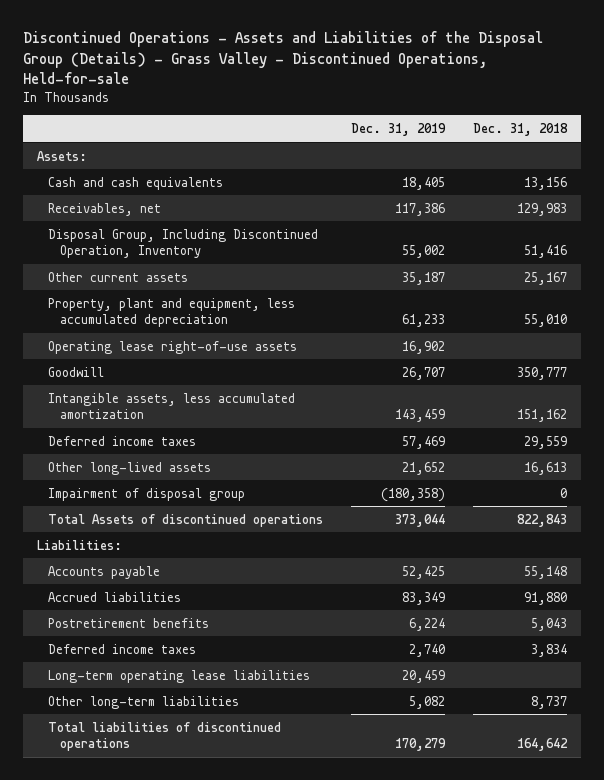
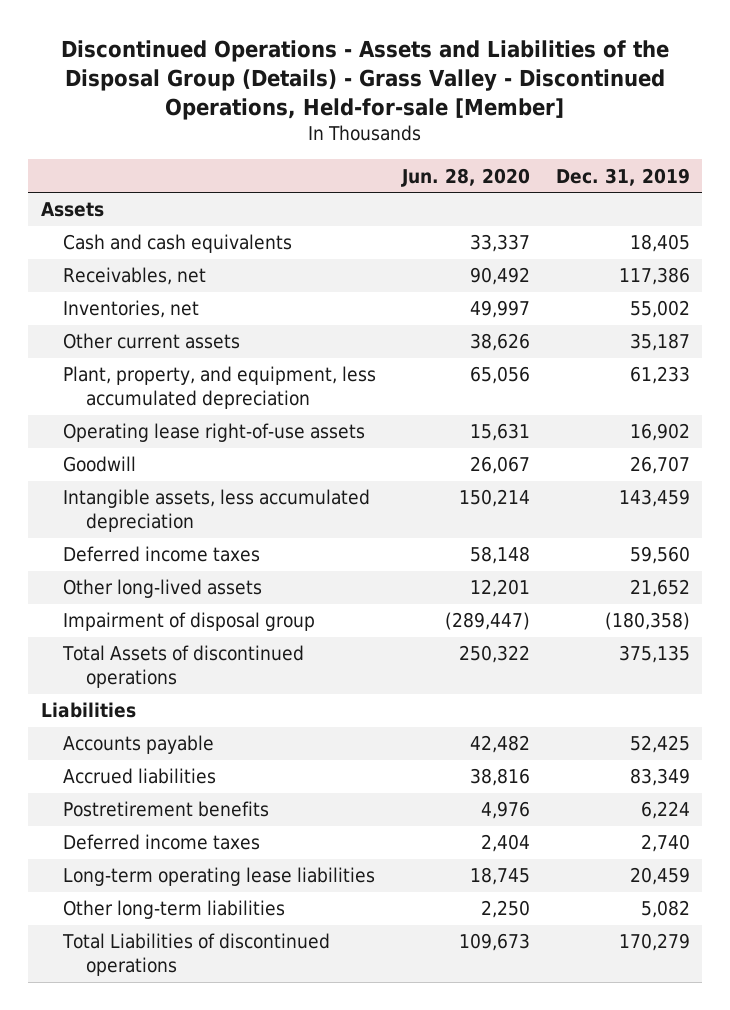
[22,31,543,85] Discontinued Operations - Assets and Liabilities of the Disposal Group (Details) - Grass Valley - Discontinued Operations, Held-for-sale -> [61,40,670,121] Discontinued Operations - Assets and Liabilities of the Disposal Group (Details) - Grass Valley - Discontinued Operations, Held-for-sale [Member]
[473,122,569,136] Dec. 31, 2018 -> none
none -> [401,167,531,187] Jun. 28, 2020
[36,150,87,161] Assets: -> [40,202,104,218] Assets
[48,228,319,259] Disposal Group, Including Discontinued Operation, Inventory -> [63,300,200,319] Inventories, net
[48,297,296,328] Property, plant and equipment, less accumulated depreciation -> [63,366,377,410] Plant, property, and equipment, less accumulated depreciation
[48,392,296,420] Intangible assets, less accumulated amortization -> [63,489,371,533] Intangible assets, less accumulated depreciation
[402,435,446,449] 57,469 -> [629,546,690,565] 59,560
[395,513,446,527] 373,044 -> [618,645,690,664] 375,135
[36,539,122,550] Liabilities: -> [40,702,136,719] Liabilities
[48,721,282,752] Total liabilities of discontinued operations -> [62,933,331,977] Total Liabilities of discontinued operations

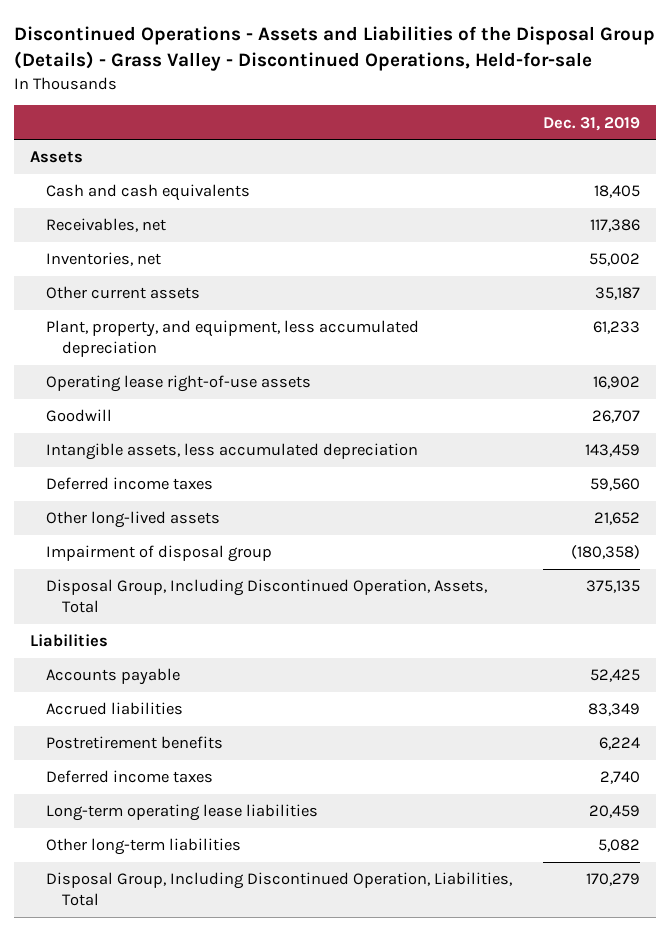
[61,40,670,121] Discontinued Operations - Assets and Liabilities of the Disposal Group (Details) - Grass Valley - Discontinued Operations, Held-for-sale [Member] -> [14,26,656,72] Discontinued Operations - Assets and Liabilities of the Disposal Group (Details) - Grass Valley - Discontinued Operations, Held-for-sale
[401,167,531,187] Jun. 28, 2020 -> none
[62,645,305,689] Total Assets of discontinued operations -> [45,579,487,614] Disposal Group, Including Discontinued Operation, Assets, Total
[62,933,331,977] Total Liabilities of discontinued operations -> [45,872,512,907] Disposal Group, Including Discontinued Operation, Liabilities, Total

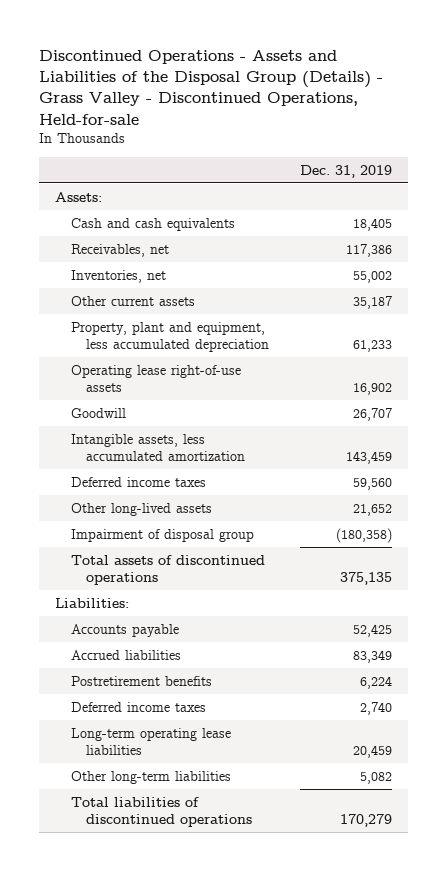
[29,151,83,164] Assets -> [54,191,102,202] Assets:
[45,320,419,358] Plant, property, and equipment, less accumulated depreciation -> [70,321,270,352] Property, plant and equipment, less accumulated depreciation
[45,443,418,461] Intangible assets, less accumulated depreciation -> [70,433,246,461] Intangible assets, less accumulated amortization
[45,579,487,614] Disposal Group, Including Discontinued Operation, Assets, Total -> [70,554,265,585] Total assets of discontinued operations
[29,634,108,648] Liabilities -> [54,597,129,608] Liabilities:
[45,872,512,907] Disposal Group, Including Discontinued Operation, Liabilities, Total -> [70,796,253,827] Total liabilities of discontinued operations

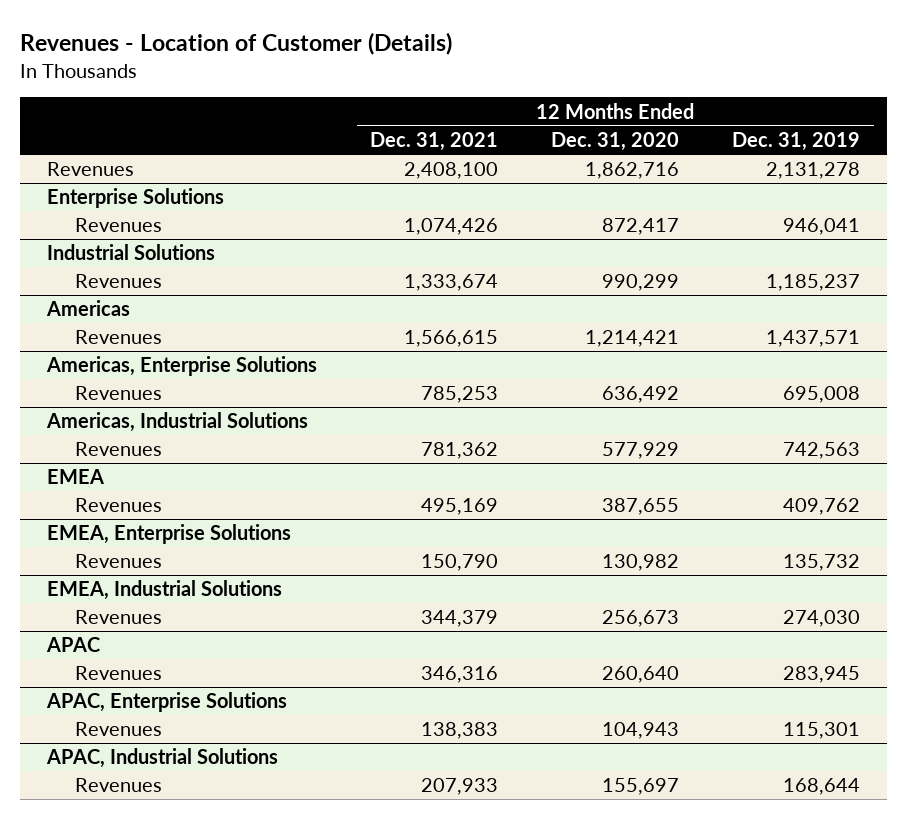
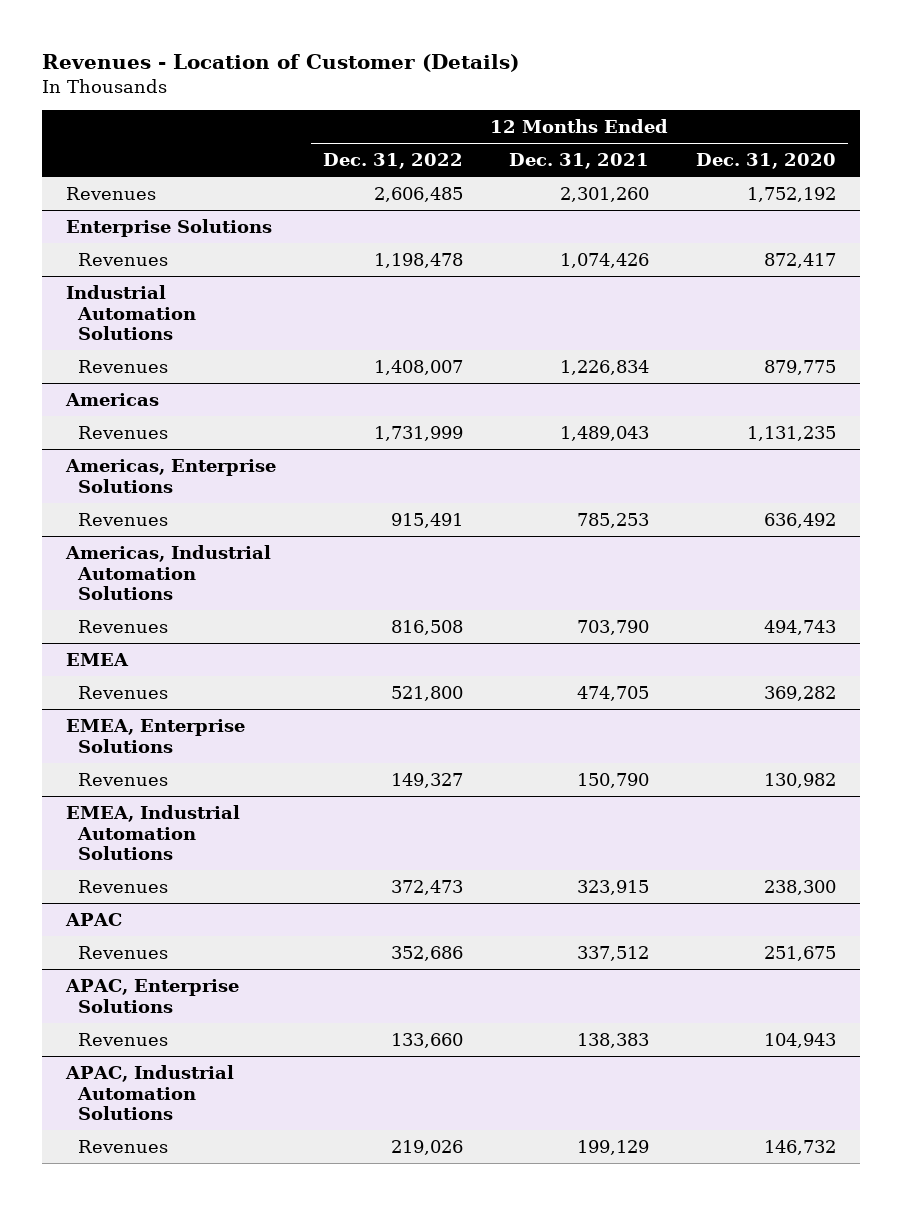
[732,132,861,152] Dec. 31, 2019 -> none
none -> [322,153,463,170] Dec. 31, 2022
[403,162,498,180] 2,408,100 -> [560,186,650,202] 2,301,260
[585,162,680,180] 1,862,716 -> [747,186,837,202] 1,752,192
[46,244,215,261] Industrial Solutions -> [65,284,197,341] Industrial Automation Solutions
[403,274,498,292] 1,333,674 -> [560,359,650,375] 1,226,834
[602,274,680,292] 990,299 -> [764,359,837,375] 879,775
[403,330,498,348] 1,566,615 -> [560,425,650,441] 1,489,043
[585,330,680,348] 1,214,421 -> [747,425,837,441] 1,131,235
[45,412,308,433] Americas, Industrial Solutions -> [64,544,271,601] Americas, Industrial Automation Solutions
[420,442,498,460] 781,362 -> [577,619,650,635] 703,790
[602,442,680,460] 577,929 -> [764,619,837,635] 494,743
[420,498,498,516] 495,169 -> [577,685,650,701] 474,705
[602,498,680,516] 387,655 -> [764,685,837,701] 369,282
[46,580,282,601] EMEA, Industrial Solutions -> [65,804,240,861] EMEA, Industrial Automation Solutions
[420,610,498,628] 344,379 -> [577,879,650,895] 323,915
[602,610,680,628] 256,673 -> [764,879,837,895] 238,300
[420,666,498,684] 346,316 -> [577,945,650,961] 337,512
[602,666,680,684] 260,640 -> [764,945,837,961] 251,675
[45,748,278,769] APAC, Industrial Solutions -> [64,1064,234,1121] APAC, Industrial Automation Solutions
[420,778,498,796] 207,933 -> [577,1139,650,1155] 199,129
[602,778,680,796] 155,697 -> [764,1139,837,1155] 146,732

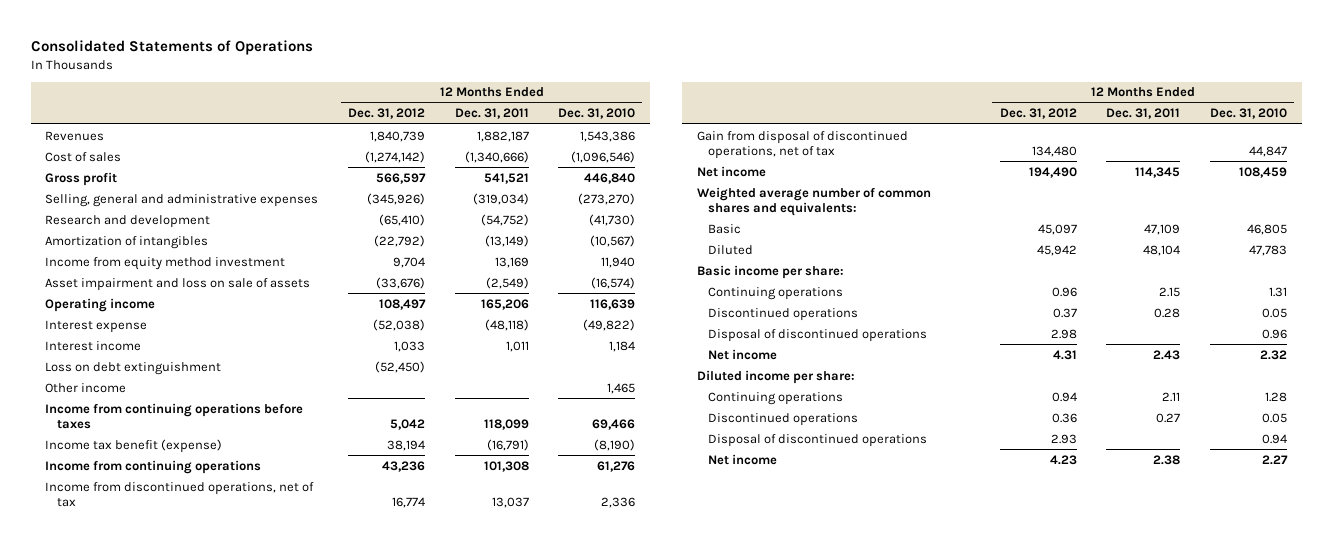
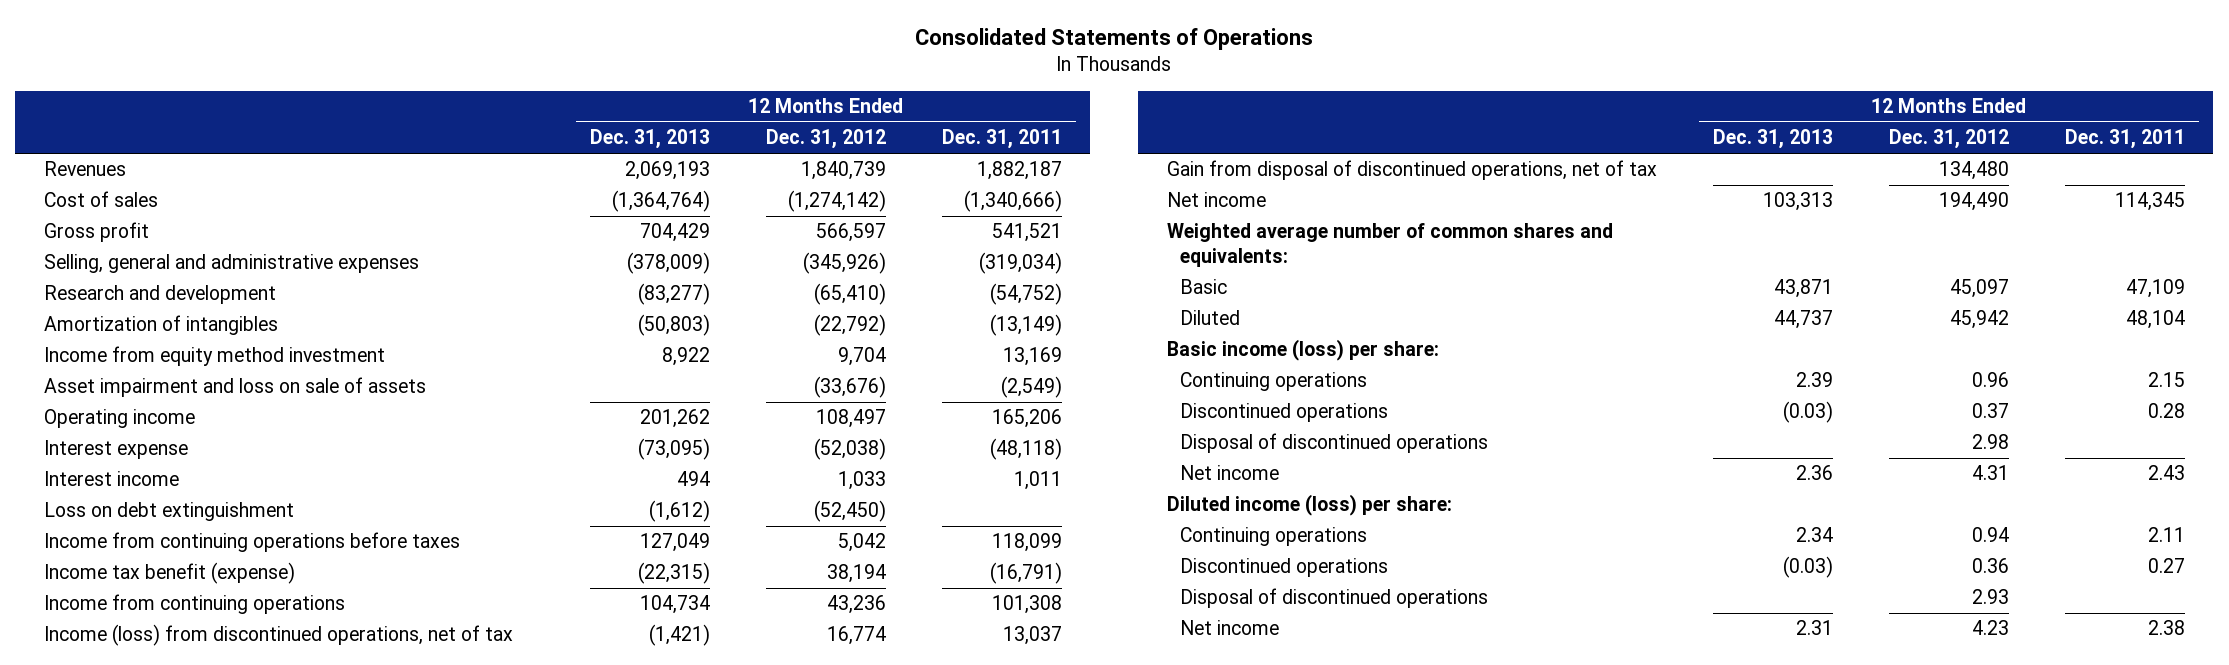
[558,108,636,120] Dec. 31, 2010 -> none
none -> [589,129,710,150] Dec. 31, 2013
[45,382,127,393] Other income -> none
[45,481,315,508] Income from discontinued operations, net of tax -> [43,624,513,647] Income (loss) from discontinued operations, net of tax
[697,264,845,279] Basic income per share: -> [1166,339,1439,362] Basic income (loss) per share:
[697,369,856,384] Diluted income per share: -> [1166,494,1452,517] Diluted income (loss) per share:

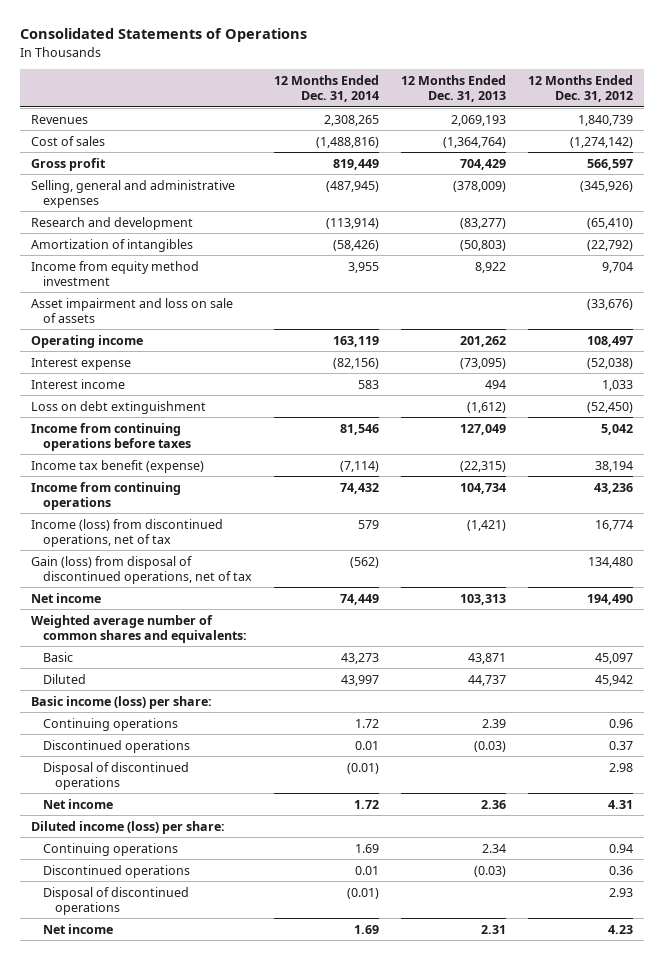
[942,129,1063,150] Dec. 31, 2011 -> none
none -> [273,74,379,103] 12 Months Ended Dec. 31, 2014
[1166,160,1657,181] Gain from disposal of discontinued operations, net of tax -> [30,555,252,585] Gain (loss) from disposal of discontinued operations, net of tax

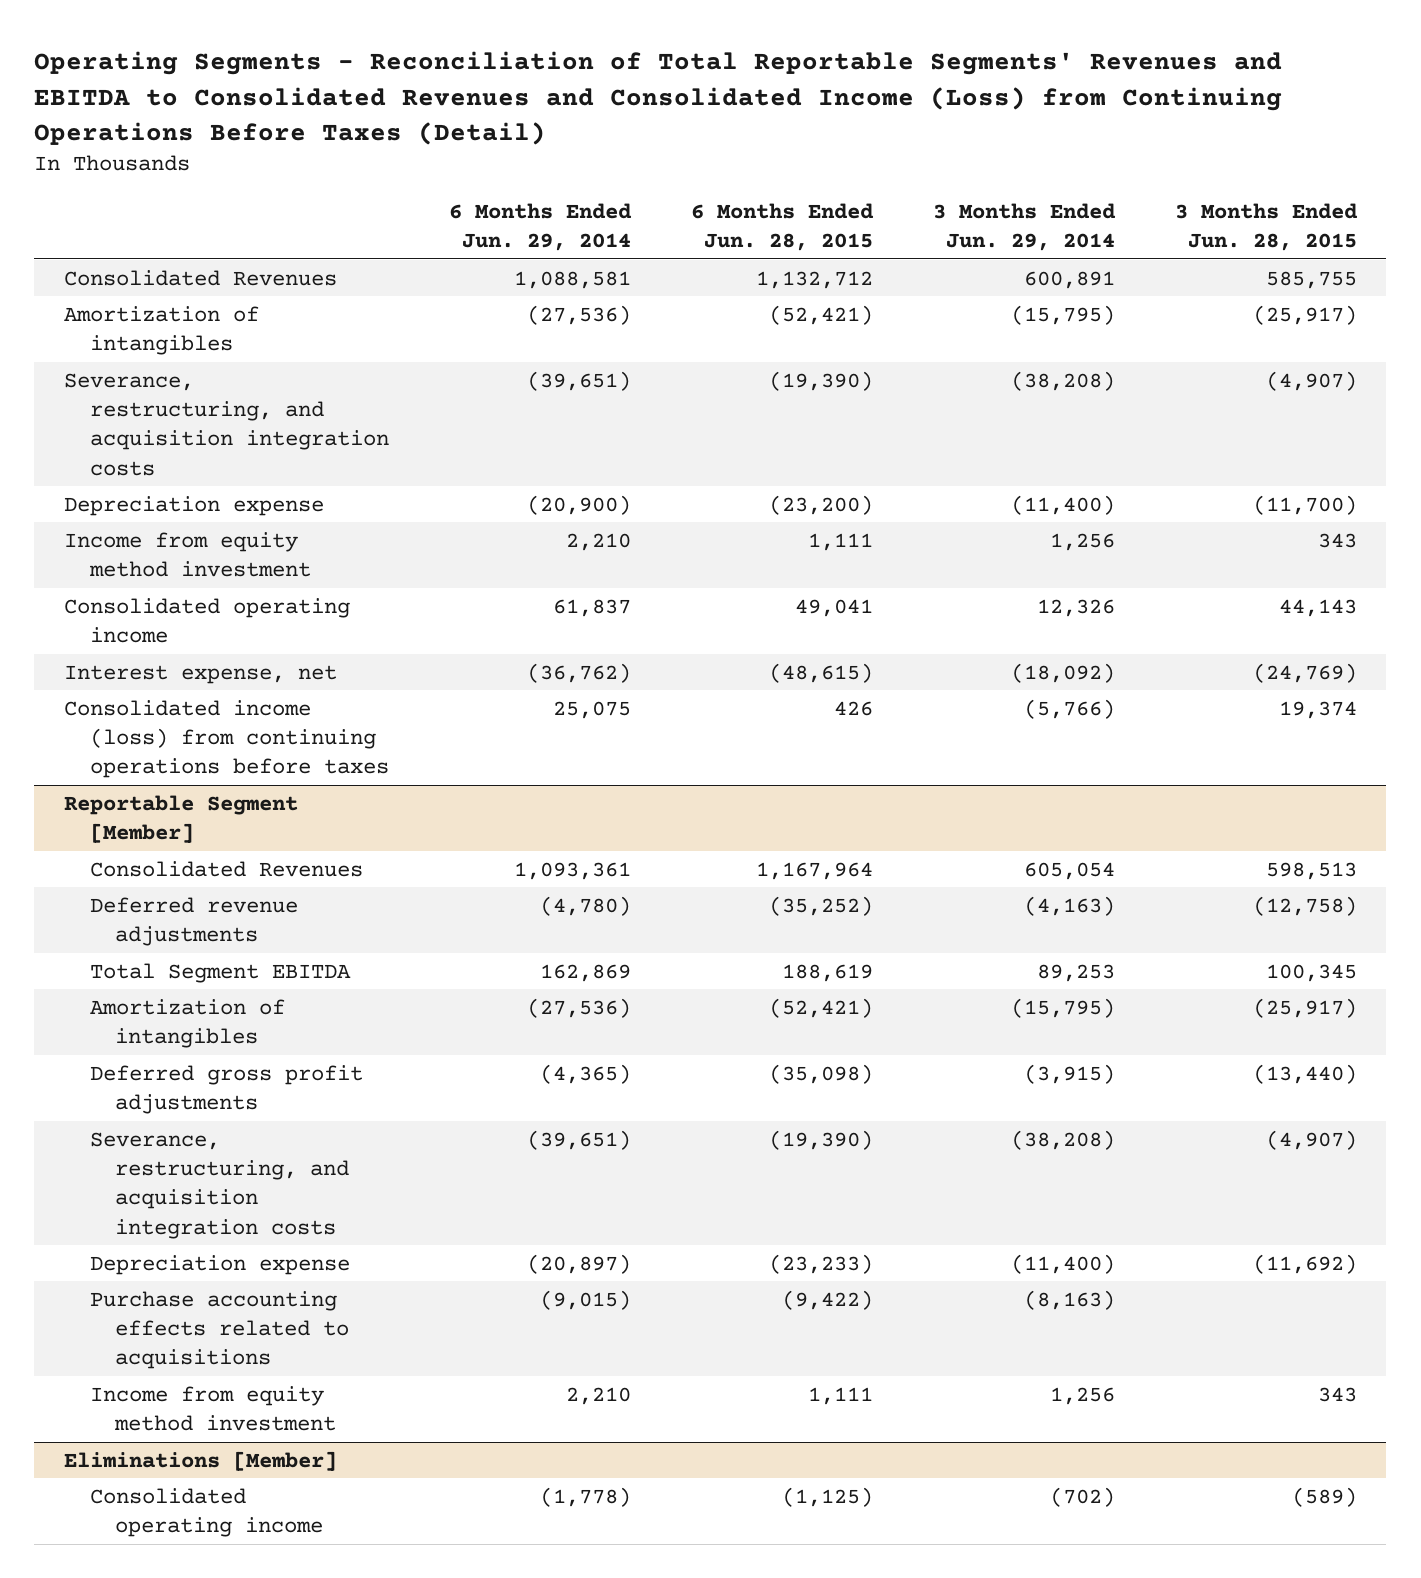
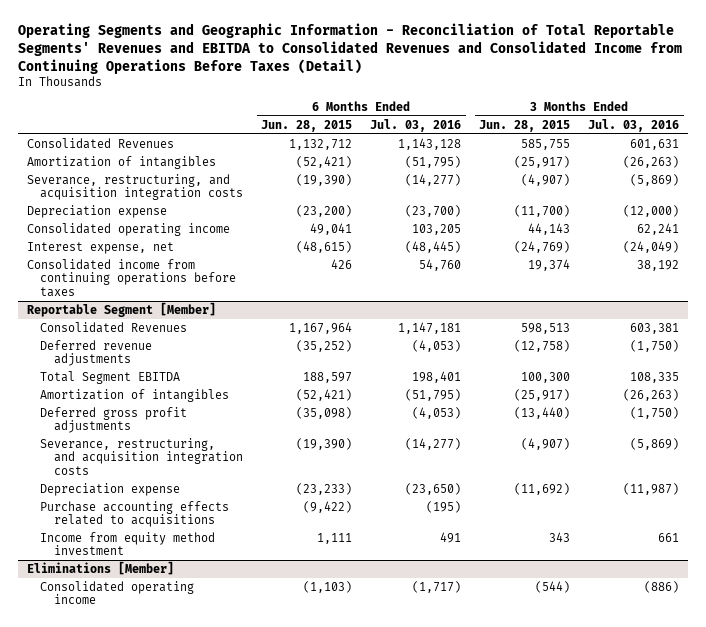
[34,51,1283,145] Operating Segments - Reconciliation of Total Reportable Segments' Revenues and EBITDA to Consolidated Revenues and Consolidated Income (Loss) from Continuing Operations Before Taxes (Detail) -> [17,23,682,74] Operating Segments and Geographic Information - Reconciliation of Total Reportable Segments' Revenues and EBITDA to Consolidated Revenues and Consolidated Income from Continuing Operations Before Taxes (Detail)
[448,202,632,252] 6 Months Ended Jun. 29, 2014 -> none
[932,202,1116,252] 3 Months Ended Jun. 29, 2014 -> none
none -> [370,118,462,132] Jul. 03, 2016
none -> [588,118,680,132] Jul. 03, 2016
[64,531,311,578] Income from equity method investment -> none
[64,699,389,779] Consolidated income (loss) from continuing operations before taxes -> [26,258,237,297] Consolidated income from continuing operations before taxes
[781,963,873,982] 188,619 -> [303,371,353,383] 188,597
[1265,963,1357,982] 100,345 -> [521,371,571,383] 100,300
[781,1486,873,1507] (1,125) -> [303,580,353,593] (1,103)
[1291,1486,1357,1507] (589) -> [535,580,571,593] (544)

